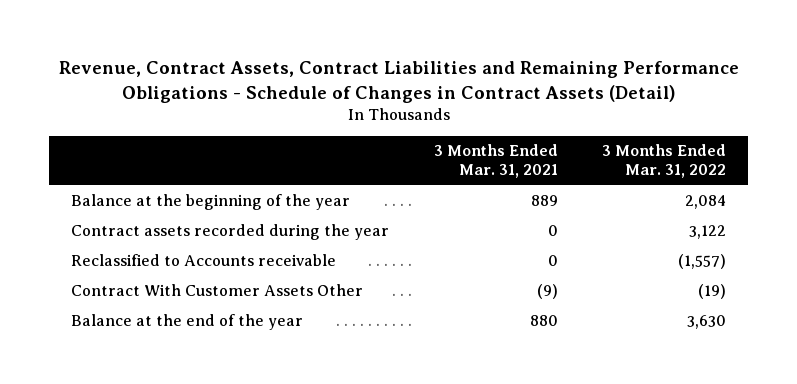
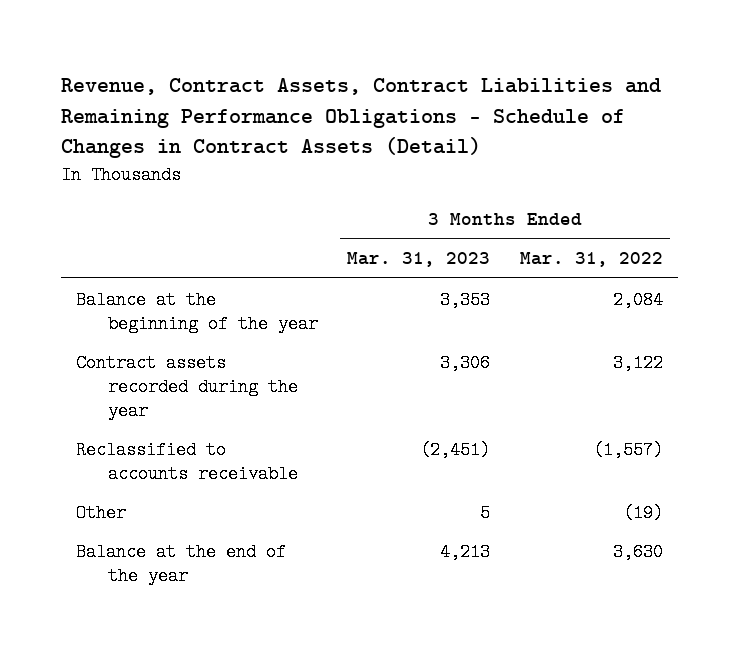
[433,144,558,178] 3 Months Ended Mar. 31, 2021 -> none
none -> [347,252,491,268] Mar. 31, 2023
[71,253,337,266] Reclassified to Accounts receivable -> [76,440,298,483] Reclassified to accounts receivable
[71,283,364,296] Contract With Customer Assets Other -> [76,503,127,522] Other

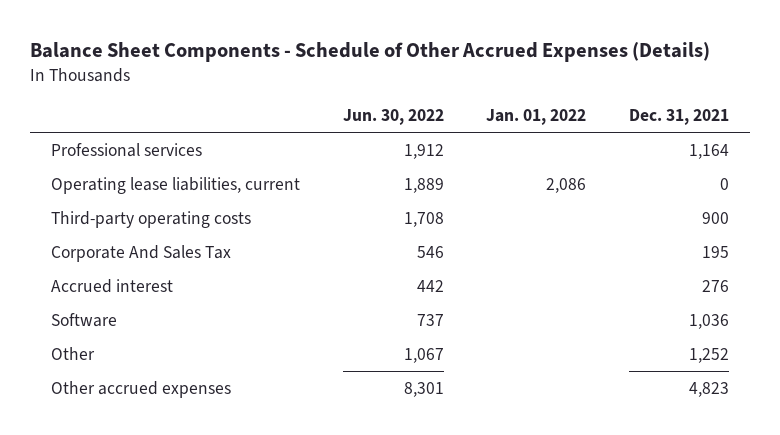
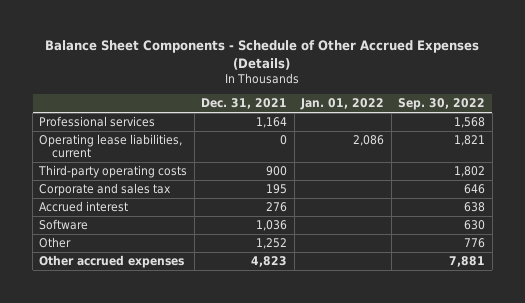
[342,109,444,126] Jun. 30, 2022 -> none
none -> [398,98,486,111] Sep. 30, 2022
[50,244,231,262] Corporate And Sales Tax -> [39,183,172,197] Corporate and sales tax

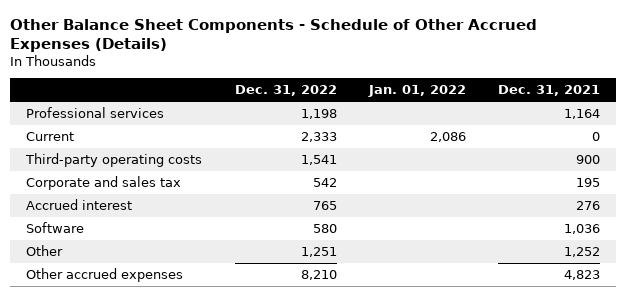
[45,40,480,70] Balance Sheet Components - Schedule of Other Accrued Expenses (Details) -> [10,18,538,52] Other Balance Sheet Components - Schedule of Other Accrued Expenses (Details)
[398,98,486,111] Sep. 30, 2022 -> none
none -> [234,85,337,97] Dec. 31, 2022
[39,134,183,159] Operating lease liabilities, current -> [26,132,75,142] Current

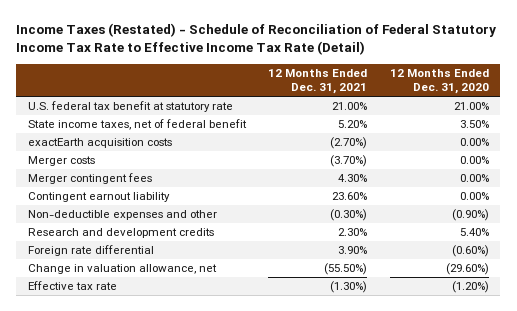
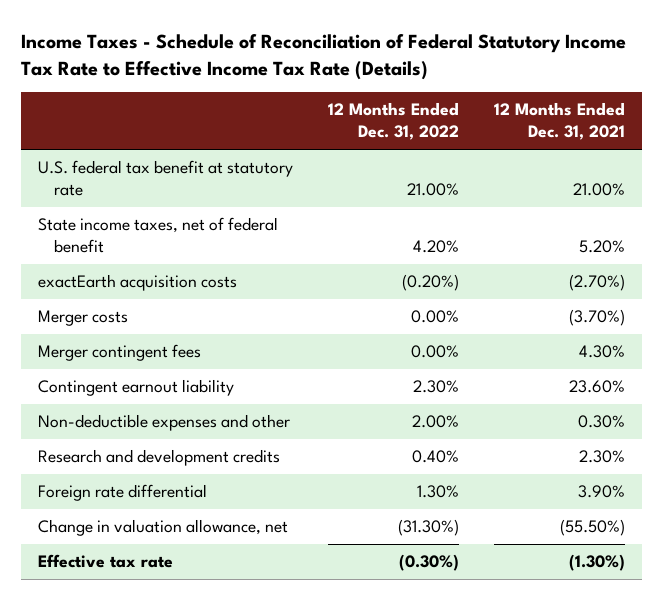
[16,23,497,56] Income Taxes (Restated) - Schedule of Reconciliation of Federal Statutory Income Tax Rate to Effective Income Tax Rate (Detail) -> [21,33,627,80] Income Taxes - Schedule of Reconciliation of Federal Statutory Income Tax Rate to Effective Income Tax Rate (Details)
[389,69,489,95] 12 Months Ended Dec. 31, 2020 -> none
none -> [328,102,460,141] 12 Months Ended Dec. 31, 2022
[330,209,368,222] (0.30%) -> [577,415,625,429] 0.30%

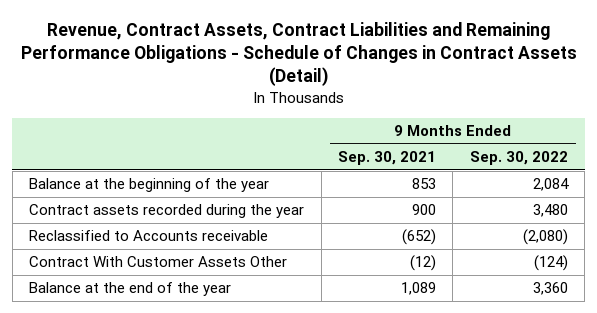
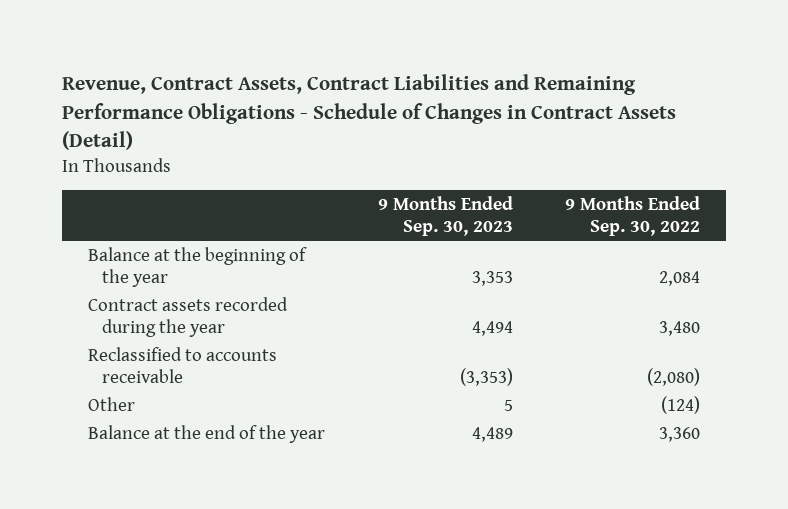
[338,151,437,166] Sep. 30, 2021 -> none
none -> [377,196,513,237] 9 Months Ended Sep. 30, 2023
[29,230,269,242] Reclassified to Accounts receivable -> [88,346,278,383] Reclassified to accounts receivable
[29,256,288,268] Contract With Customer Assets Other -> [88,396,136,411] Other

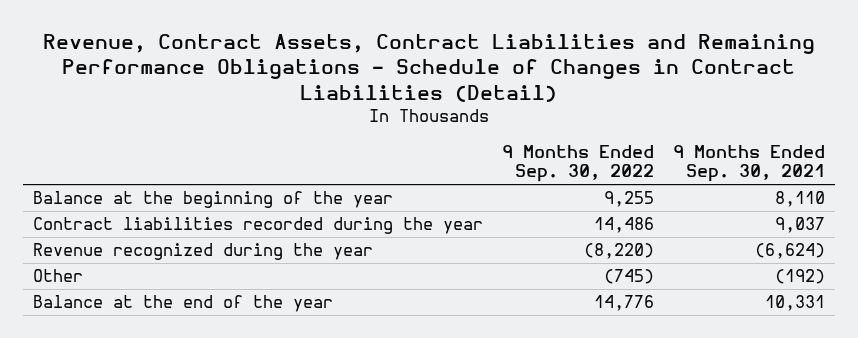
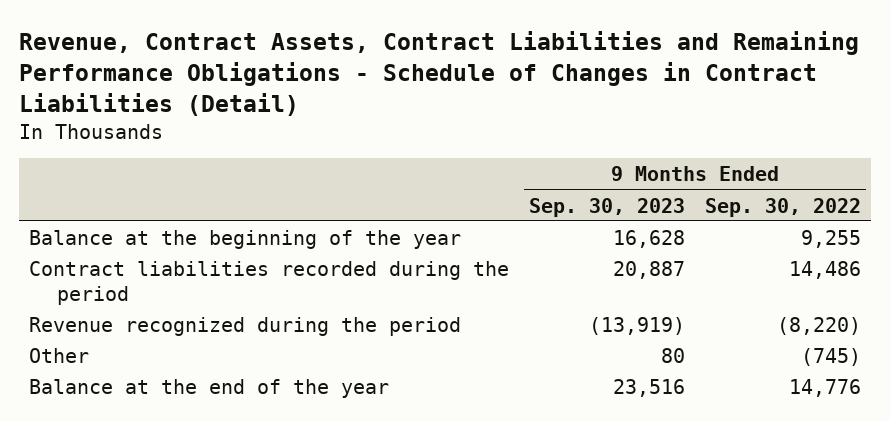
[673,145,826,183] 9 Months Ended Sep. 30, 2021 -> none
none -> [529,197,686,217] Sep. 30, 2023
[32,217,483,235] Contract liabilities recorded during the year -> [29,260,510,305] Contract liabilities recorded during the period
[32,243,373,261] Revenue recognized during the year -> [29,316,462,336] Revenue recognized during the period

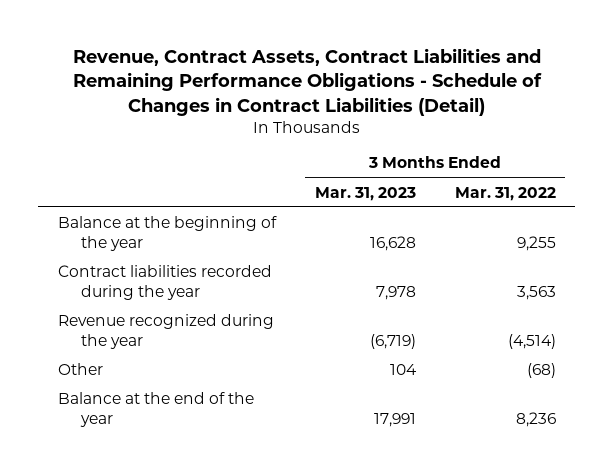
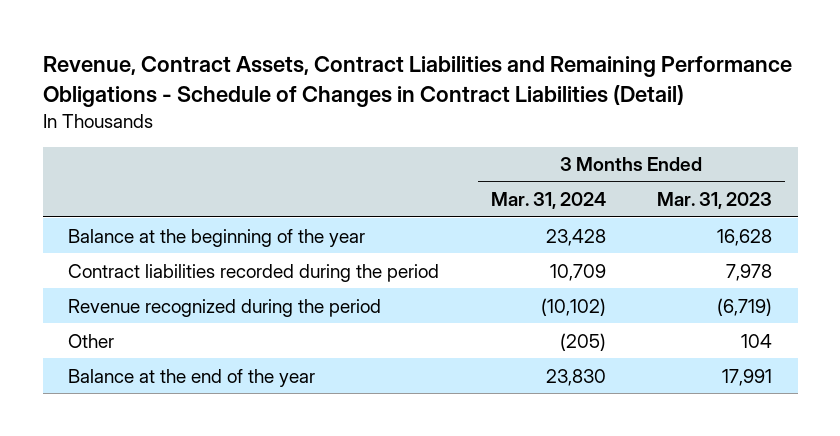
[454,186,556,201] Mar. 31, 2022 -> none
none -> [490,192,606,210] Mar. 31, 2024
[57,265,272,300] Contract liabilities recorded during the year -> [68,263,440,282] Contract liabilities recorded during the period
[57,314,274,349] Revenue recognized during the year -> [68,298,382,317] Revenue recognized during the period

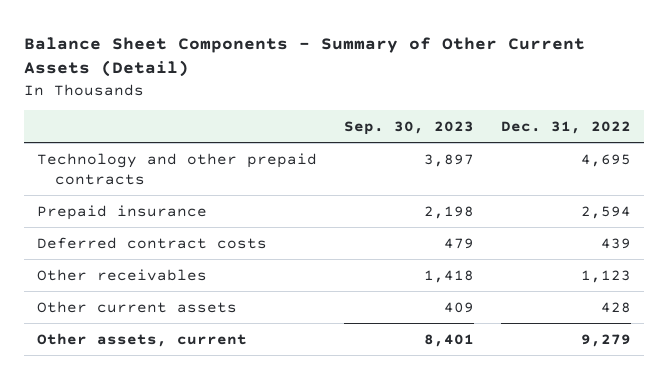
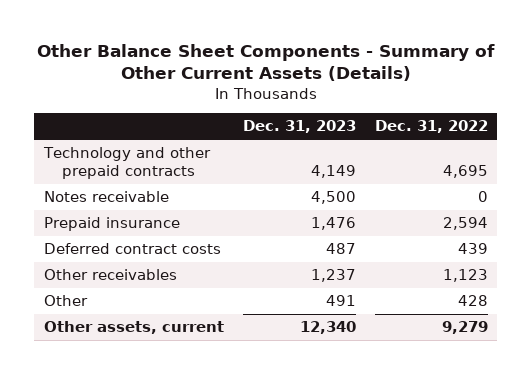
[24,36,586,78] Balance Sheet Components - Summary of Other Current Assets (Detail) -> [36,43,495,82] Other Balance Sheet Components - Summary of Other Current Assets (Details)
[343,120,474,135] Sep. 30, 2023 -> none
none -> [242,120,356,134] Dec. 31, 2023
none -> [43,191,169,203] Notes receivable
[37,300,238,313] Other current assets -> [43,295,88,307] Other

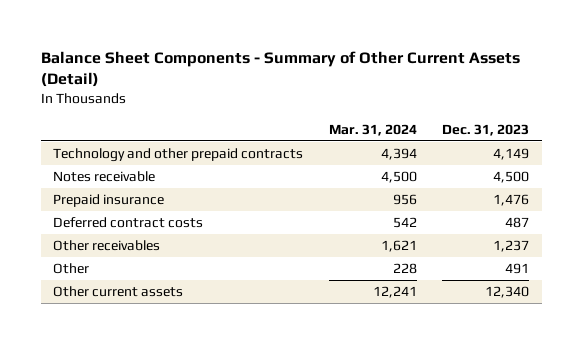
[36,43,495,82] Other Balance Sheet Components - Summary of Other Current Assets (Details) -> [40,50,520,88] Balance Sheet Components - Summary of Other Current Assets (Detail)
[374,120,488,134] Dec. 31, 2022 -> none
none -> [328,123,417,136] Mar. 31, 2024
[43,321,224,335] Other assets, current -> [53,286,184,298] Other current assets

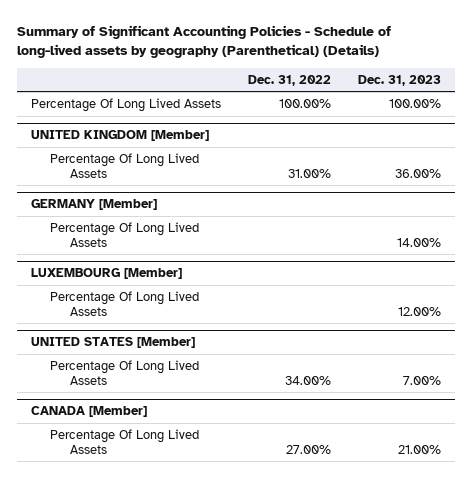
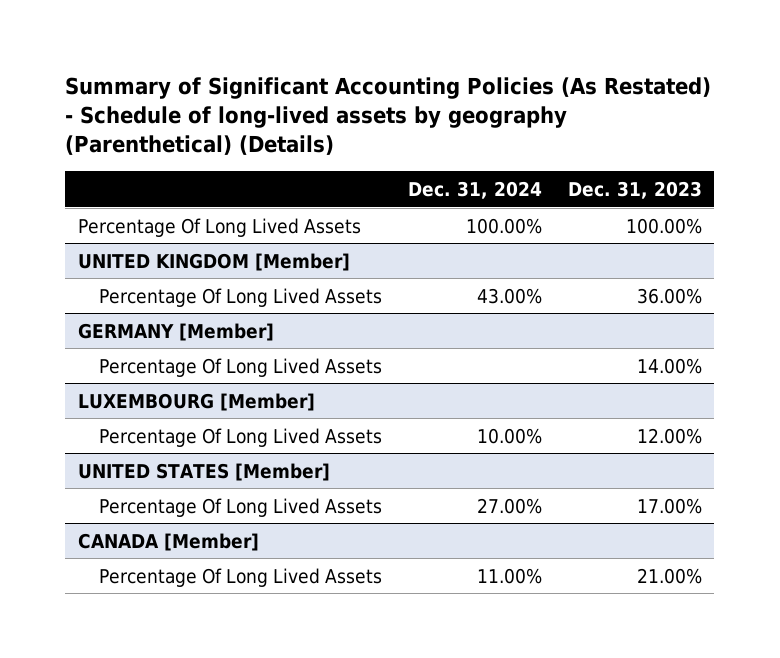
[17,25,392,59] Summary of Significant Accounting Policies - Schedule of long-lived assets by geography (Parenthetical) (Details) -> [65,77,712,156] Summary of Significant Accounting Policies (As Restated) - Schedule of long-lived assets by geography (Parenthetical) (Details)
[247,74,331,86] Dec. 31, 2022 -> none
none -> [408,180,543,199] Dec. 31, 2024
[403,375,442,385] 7.00% -> [636,497,702,514] 17.00%

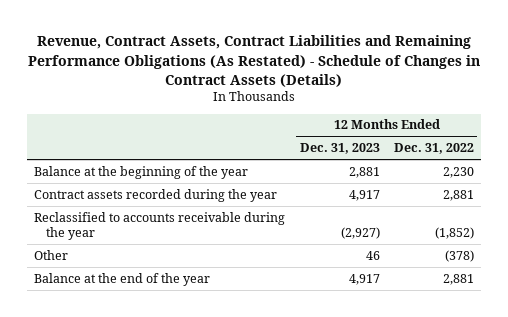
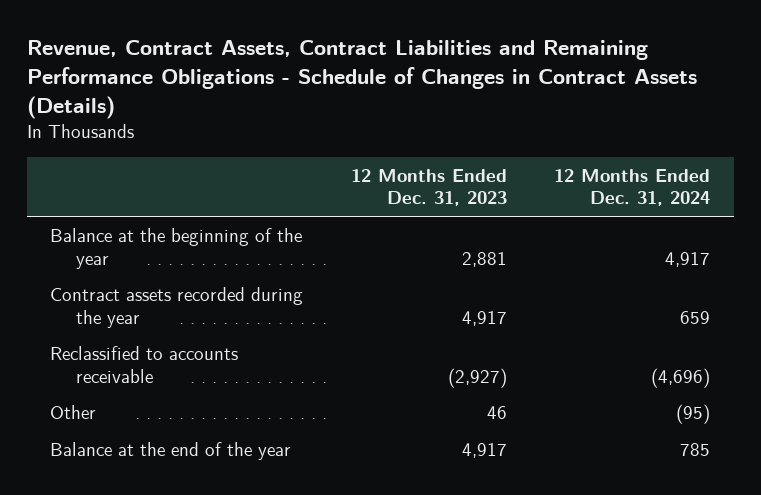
[28,35,481,87] Revenue, Contract Assets, Contract Liabilities and Remaining Performance Obligations (As Restated) - Schedule of Changes in Contract Assets (Details) -> [26,40,697,120] Revenue, Contract Assets, Contract Liabilities and Remaining Performance Obligations - Schedule of Changes in Contract Assets (Details)
[393,143,474,155] Dec. 31, 2022 -> none
none -> [554,168,711,207] 12 Months Ended Dec. 31, 2024
[34,211,286,241] Reclassified to accounts receivable during the year -> [50,345,239,383] Reclassified to accounts receivable

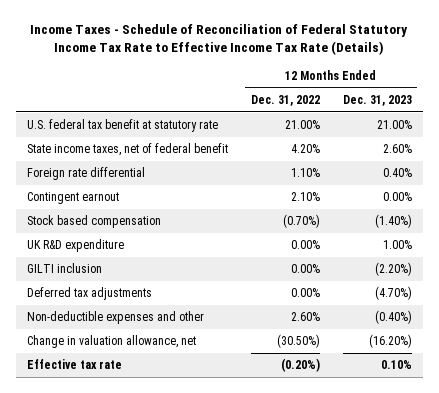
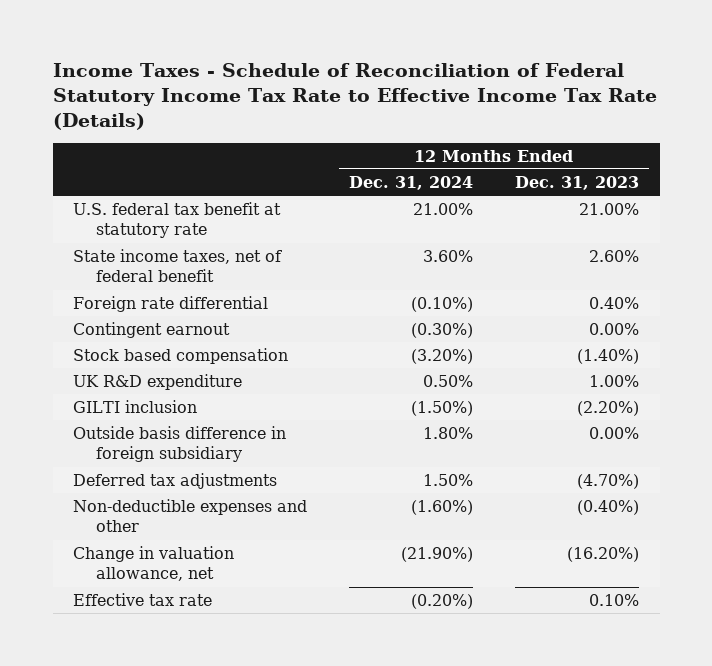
[250,95,320,107] Dec. 31, 2022 -> none
none -> [349,175,474,190] Dec. 31, 2024
none -> [73,426,287,463] Outside basis difference in foreign subsidiary

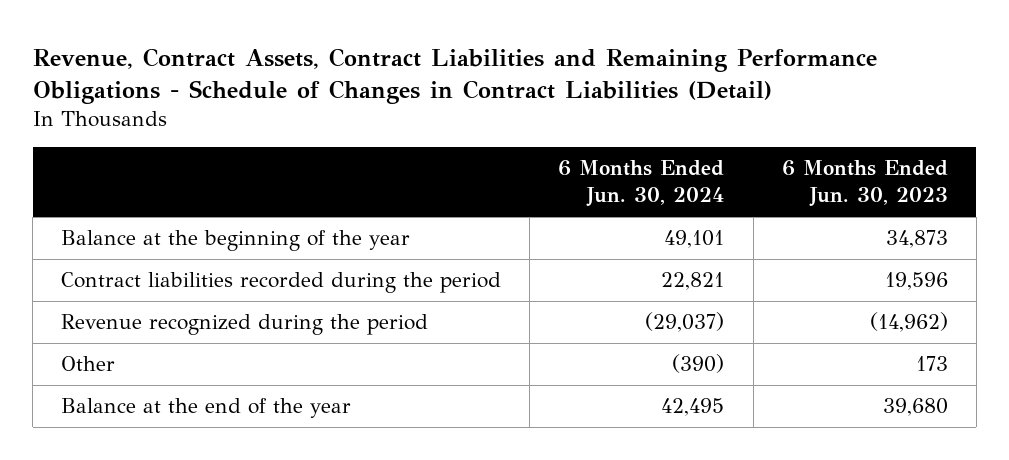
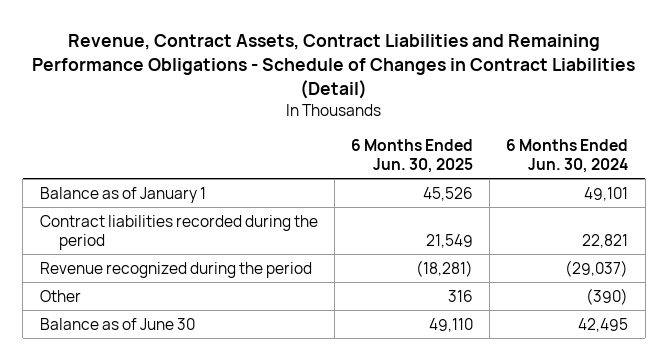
[781,160,948,208] 6 Months Ended Jun. 30, 2023 -> none
none -> [351,138,474,173] 6 Months Ended Jun. 30, 2025
[61,230,411,252] Balance at the beginning of the year -> [39,186,206,203] Balance as of January 1
[61,398,352,419] Balance at the end of the year -> [39,317,195,330] Balance as of June 30

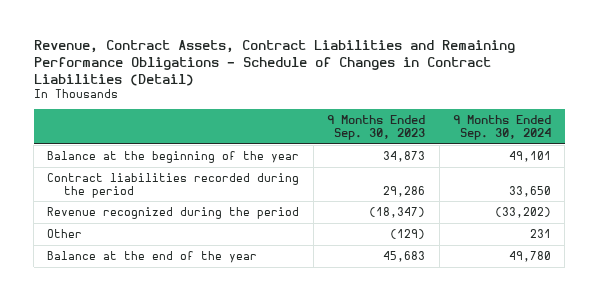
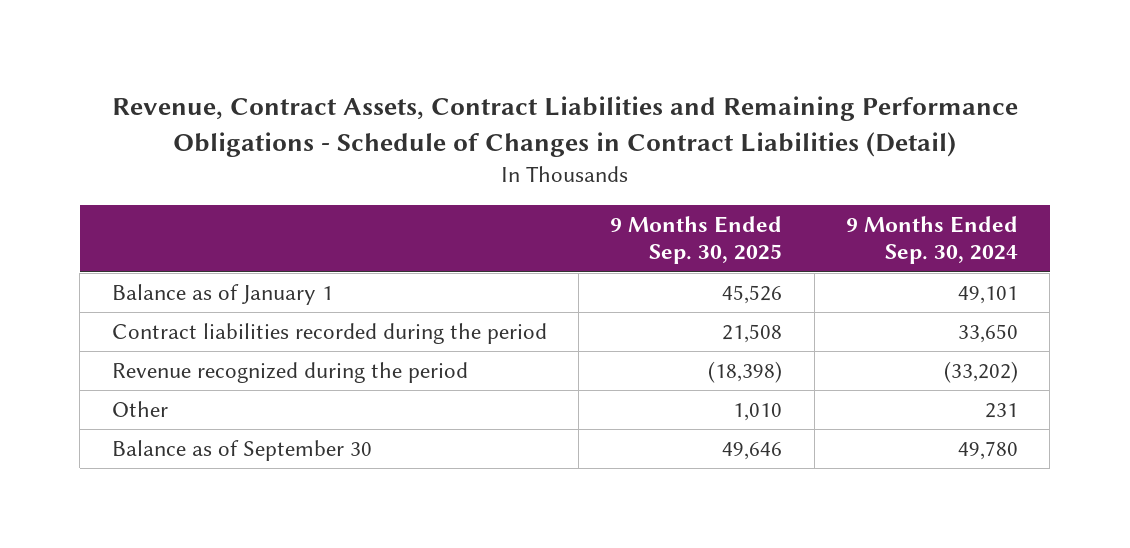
[327,115,426,141] 9 Months Ended Sep. 30, 2023 -> none
none -> [610,215,783,265] 9 Months Ended Sep. 30, 2025
[47,150,300,163] Balance at the beginning of the year -> [111,283,333,305] Balance as of January 1
[47,250,258,263] Balance at the end of the year -> [111,439,372,461] Balance as of September 30

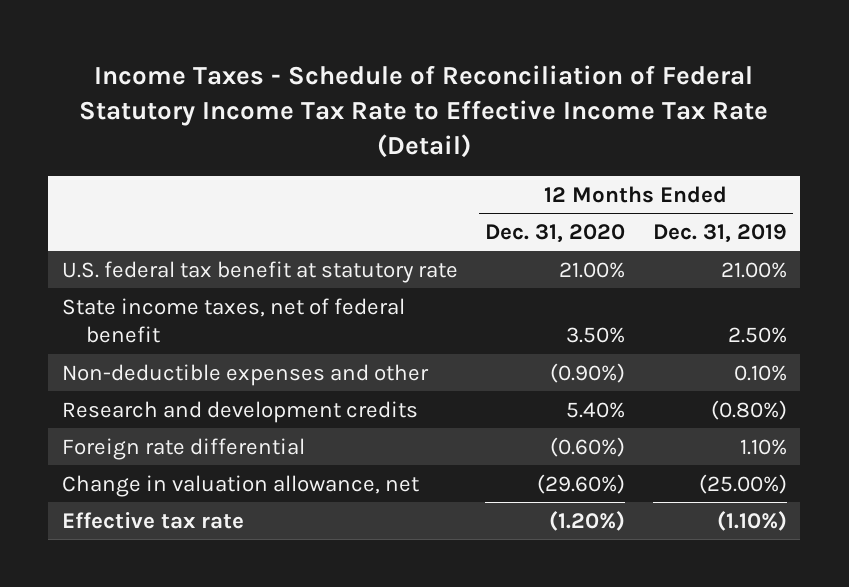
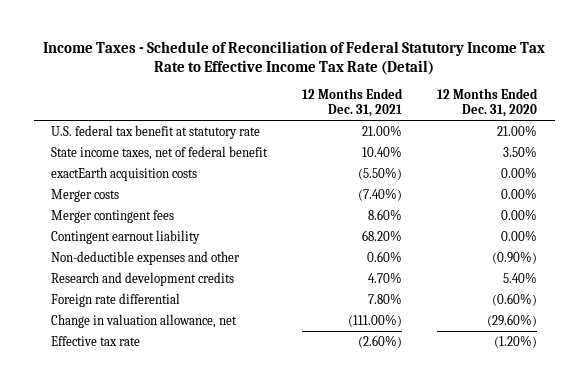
[652,224,787,244] Dec. 31, 2019 -> none
none -> [302,88,404,117] 12 Months Ended Dec. 31, 2021
none -> [51,166,198,181] exactEarth acquisition costs
none -> [51,188,120,202] Merger costs
none -> [51,209,175,223] Merger contingent fees
none -> [51,229,201,244] Contingent earnout liability

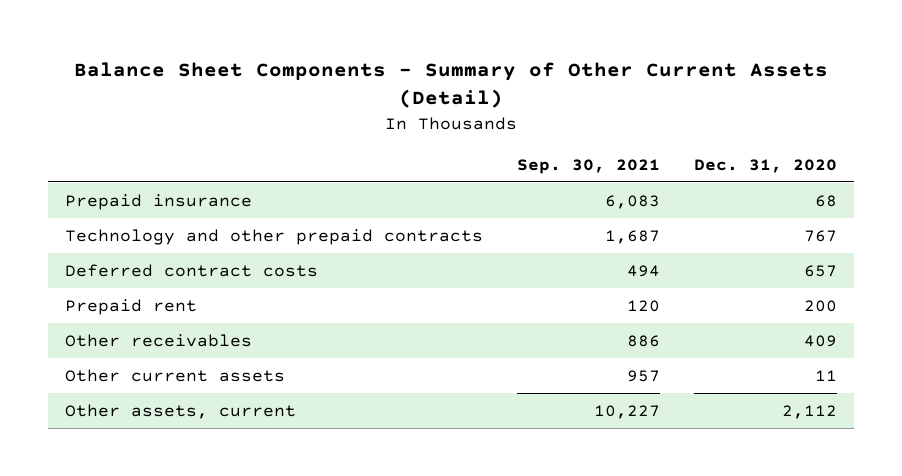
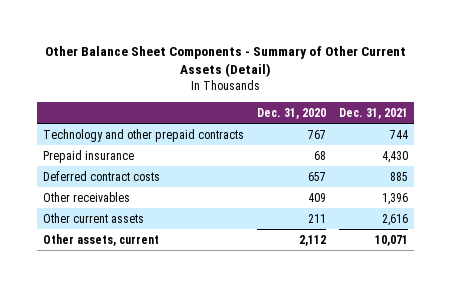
[74,62,829,109] Balance Sheet Components - Summary of Other Current Assets (Detail) -> [44,45,406,78] Other Balance Sheet Components - Summary of Other Current Assets (Detail)
[517,158,661,174] Sep. 30, 2021 -> none
none -> [338,107,408,119] Dec. 31, 2021
[64,193,252,210] Prepaid insurance -> [43,149,135,163] Prepaid insurance
[64,298,197,315] Prepaid rent -> none
[815,369,838,381] 11 -> [308,213,327,223] 211

